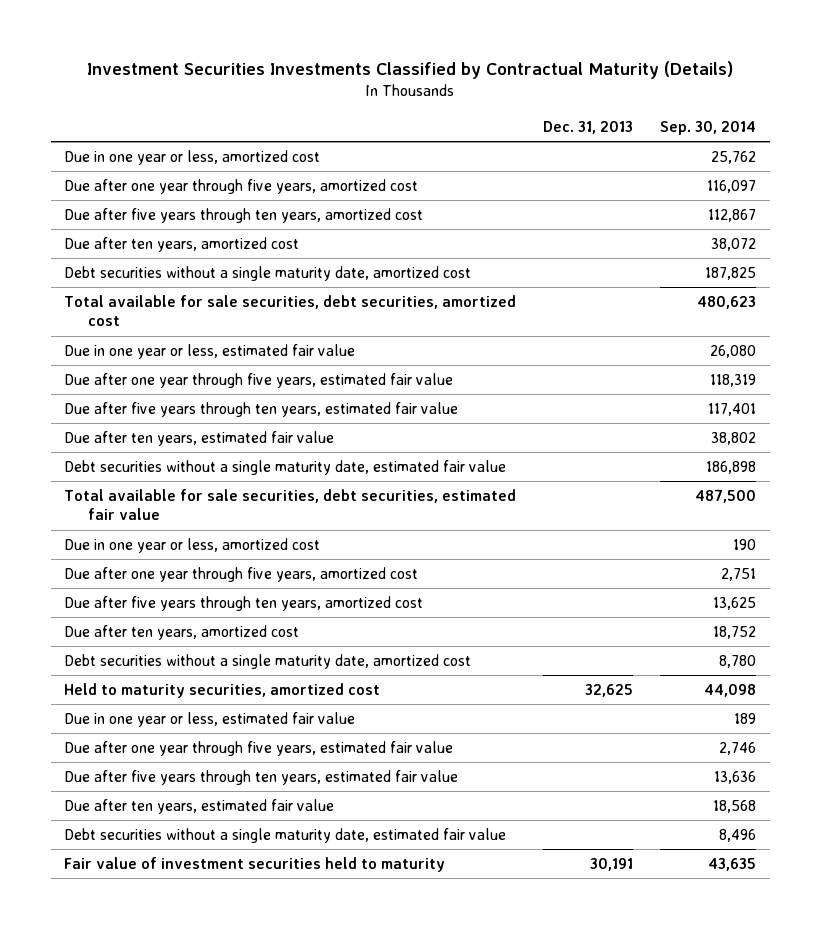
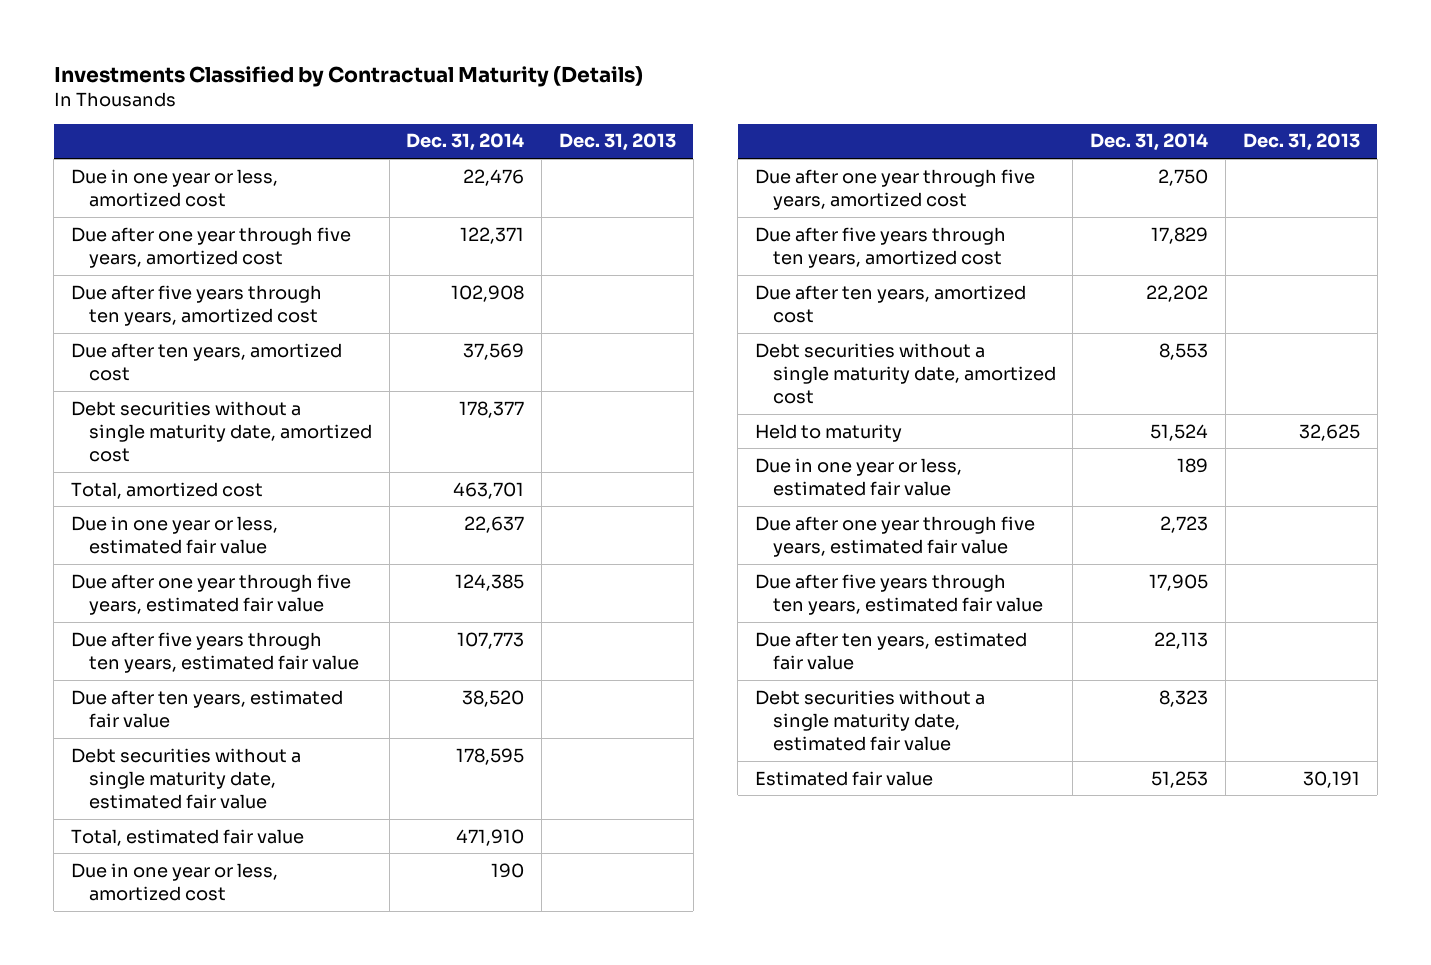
[87,61,734,80] Investment Securities Investments Classified by Contractual Maturity (Details) -> [53,65,643,87] Investments Classified by Contractual Maturity (Details)
[660,121,757,136] Sep. 30, 2014 -> none
none -> [406,133,525,152] Dec. 31, 2014
[64,294,517,327] Total available for sale securities, debt securities, amortized cost -> [71,481,264,499] Total, amortized cost
[64,488,517,521] Total available for sale securities, debt securities, estimated fair value -> [71,828,305,846] Total, estimated fair value
[64,682,381,698] Held to maturity securities, amortized cost -> [755,423,903,442] Held to maturity
[64,856,446,872] Fair value of investment securities held to maturity -> [755,770,934,786] Estimated fair value

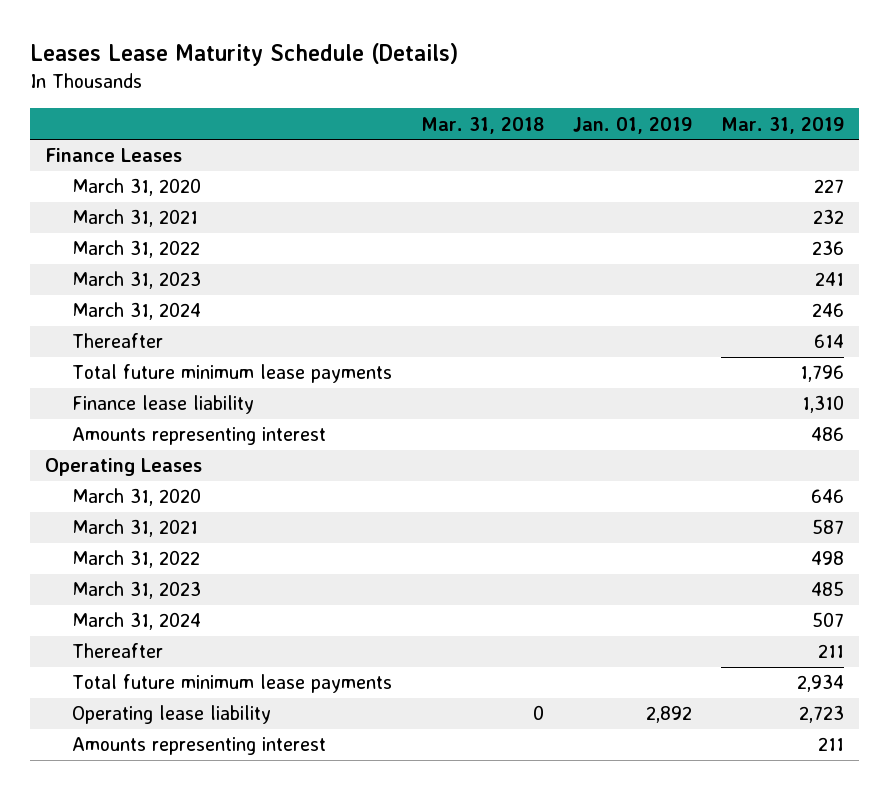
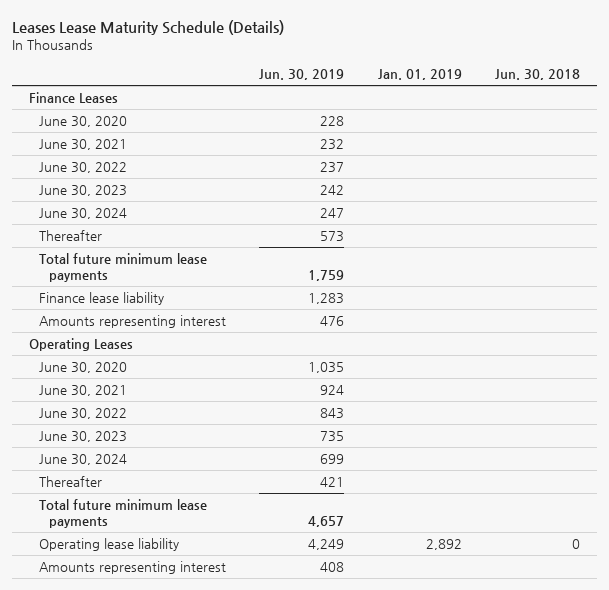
[421,116,545,134] Mar. 31, 2018 -> none
[721,116,845,134] Mar. 31, 2019 -> none
none -> [259,69,345,81] Jun. 30, 2019
none -> [495,69,581,81] Jun. 30, 2018
[72,178,202,197] March 31, 2020 -> [38,115,127,127] June 30, 2020
[72,209,199,228] March 31, 2021 -> [38,138,127,150] June 30, 2021
[72,240,201,259] March 31, 2022 -> [38,161,127,173] June 30, 2022
[72,271,202,290] March 31, 2023 -> [38,184,127,196] June 30, 2023
[72,302,202,321] March 31, 2024 -> [38,207,127,219] June 30, 2024
[72,488,202,507] March 31, 2020 -> [38,361,127,373] June 30, 2020
[72,519,199,538] March 31, 2021 -> [38,384,127,396] June 30, 2021
[72,550,201,569] March 31, 2022 -> [38,407,127,419] June 30, 2022
[72,581,202,600] March 31, 2023 -> [38,430,127,442] June 30, 2023
[72,612,202,631] March 31, 2024 -> [38,453,127,465] June 30, 2024

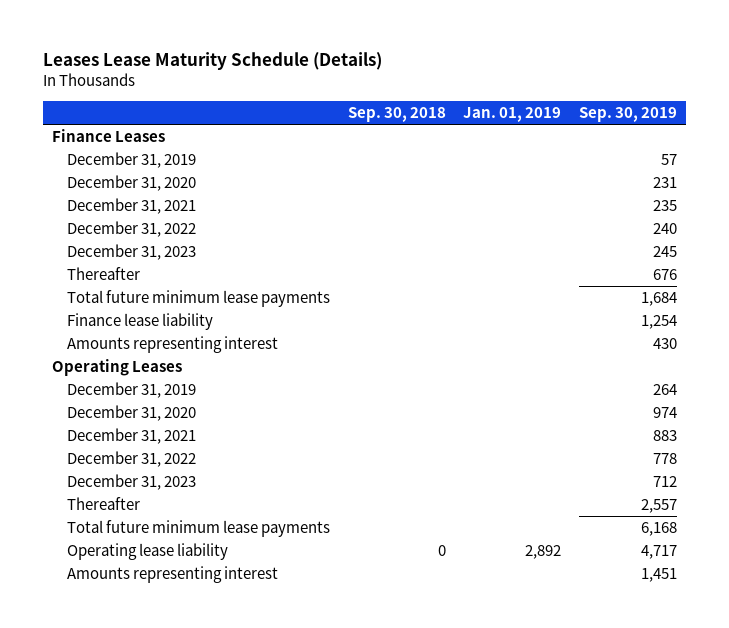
[259,69,345,81] Jun. 30, 2019 -> none
[495,69,581,81] Jun. 30, 2018 -> none
none -> [347,107,446,123] Sep. 30, 2018
none -> [578,107,677,123] Sep. 30, 2019
[38,115,127,127] June 30, 2020 -> [67,151,197,168] December 31, 2019
[38,138,127,150] June 30, 2021 -> [67,174,197,191] December 31, 2020
[38,161,127,173] June 30, 2022 -> [67,197,197,214] December 31, 2021
[38,184,127,196] June 30, 2023 -> [67,220,197,237] December 31, 2022
[38,207,127,219] June 30, 2024 -> [67,243,197,260] December 31, 2023
[38,361,127,373] June 30, 2020 -> [67,381,197,398] December 31, 2019
[38,384,127,396] June 30, 2021 -> [67,404,197,421] December 31, 2020
[38,407,127,419] June 30, 2022 -> [67,427,197,444] December 31, 2021
[38,430,127,442] June 30, 2023 -> [67,450,197,467] December 31, 2022
[38,453,127,465] June 30, 2024 -> [67,473,197,490] December 31, 2023

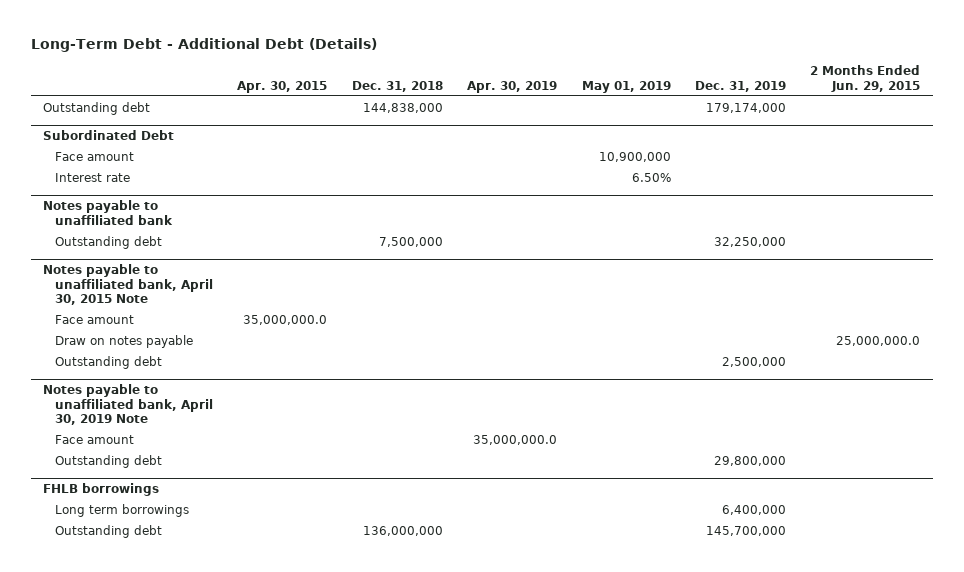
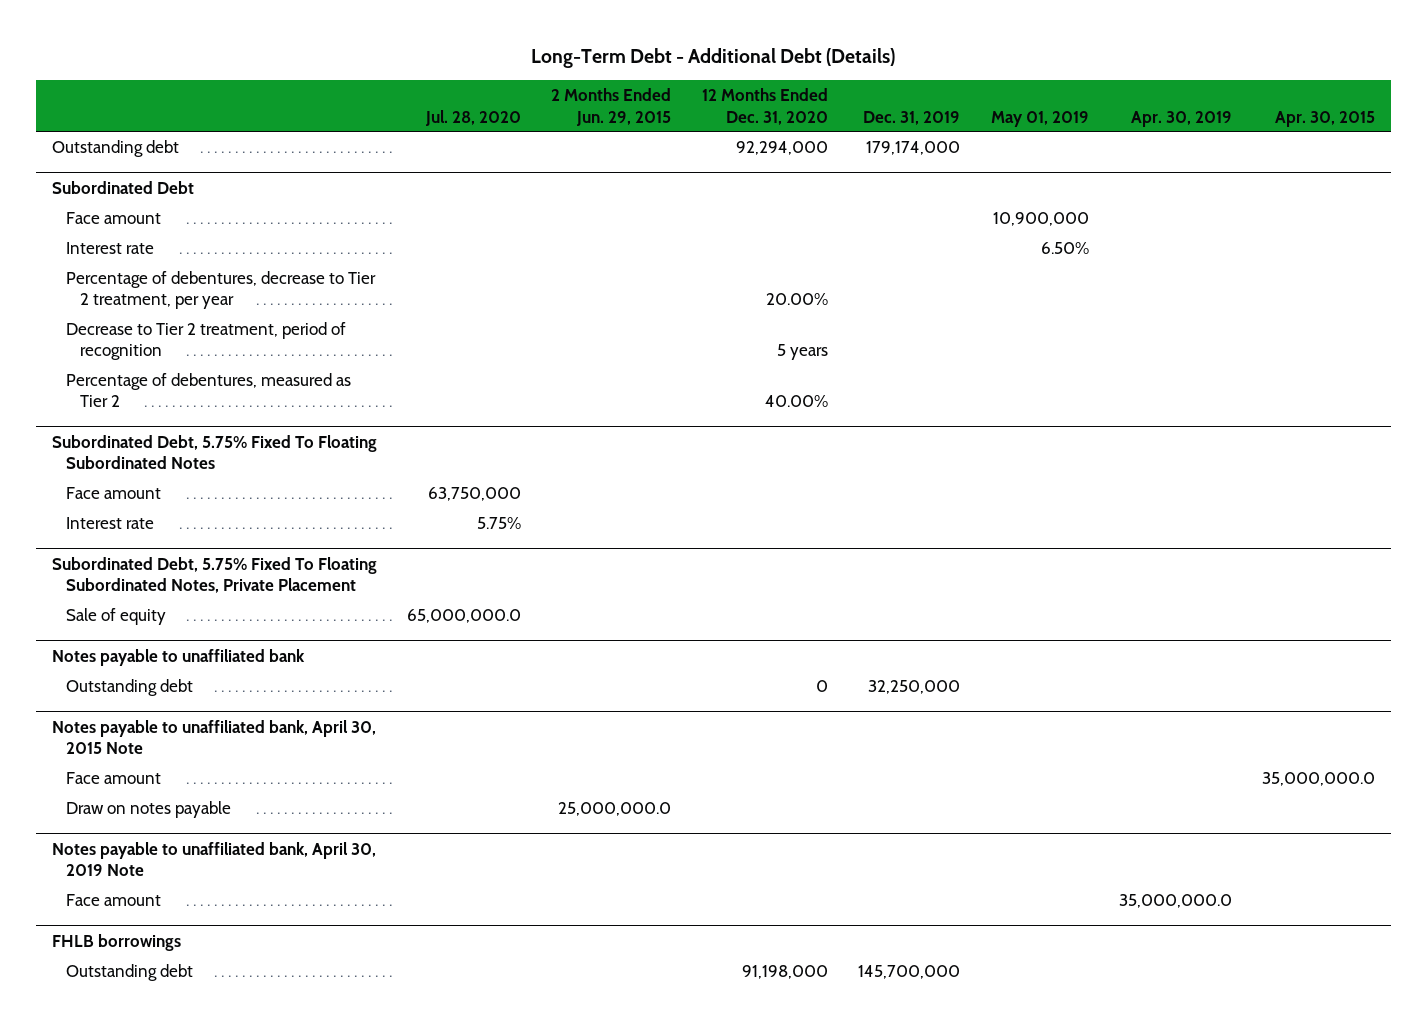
[351,80,443,92] Dec. 31, 2018 -> none
none -> [424,109,521,126] Jul. 28, 2020
none -> [701,88,828,125] 12 Months Ended Dec. 31, 2020
none -> [66,270,377,310] Percentage of debentures, decrease to Tier 2 treatment, per year
none -> [66,321,347,361] Decrease to Tier 2 treatment, period of recognition
none -> [66,372,352,408] Percentage of debentures, measured as Tier 2
none -> [51,434,377,470] Subordinated Debt, 5.75% Fixed To Floating Subordinated Notes
none -> [66,486,162,499] Face amount
none -> [66,516,155,529] Interest rate
none -> [51,556,377,594] Subordinated Debt, 5.75% Fixed To Floating Subordinated Notes, Private Placement
none -> [66,607,167,625] Sale of equity
[55,355,163,369] Outstanding debt -> none
[55,454,163,468] Outstanding debt -> none
[55,503,190,517] Long term borrowings -> none

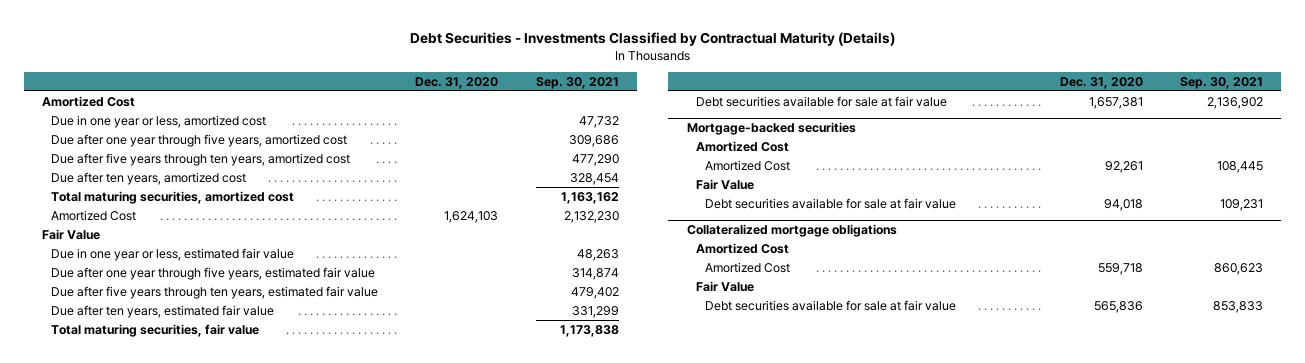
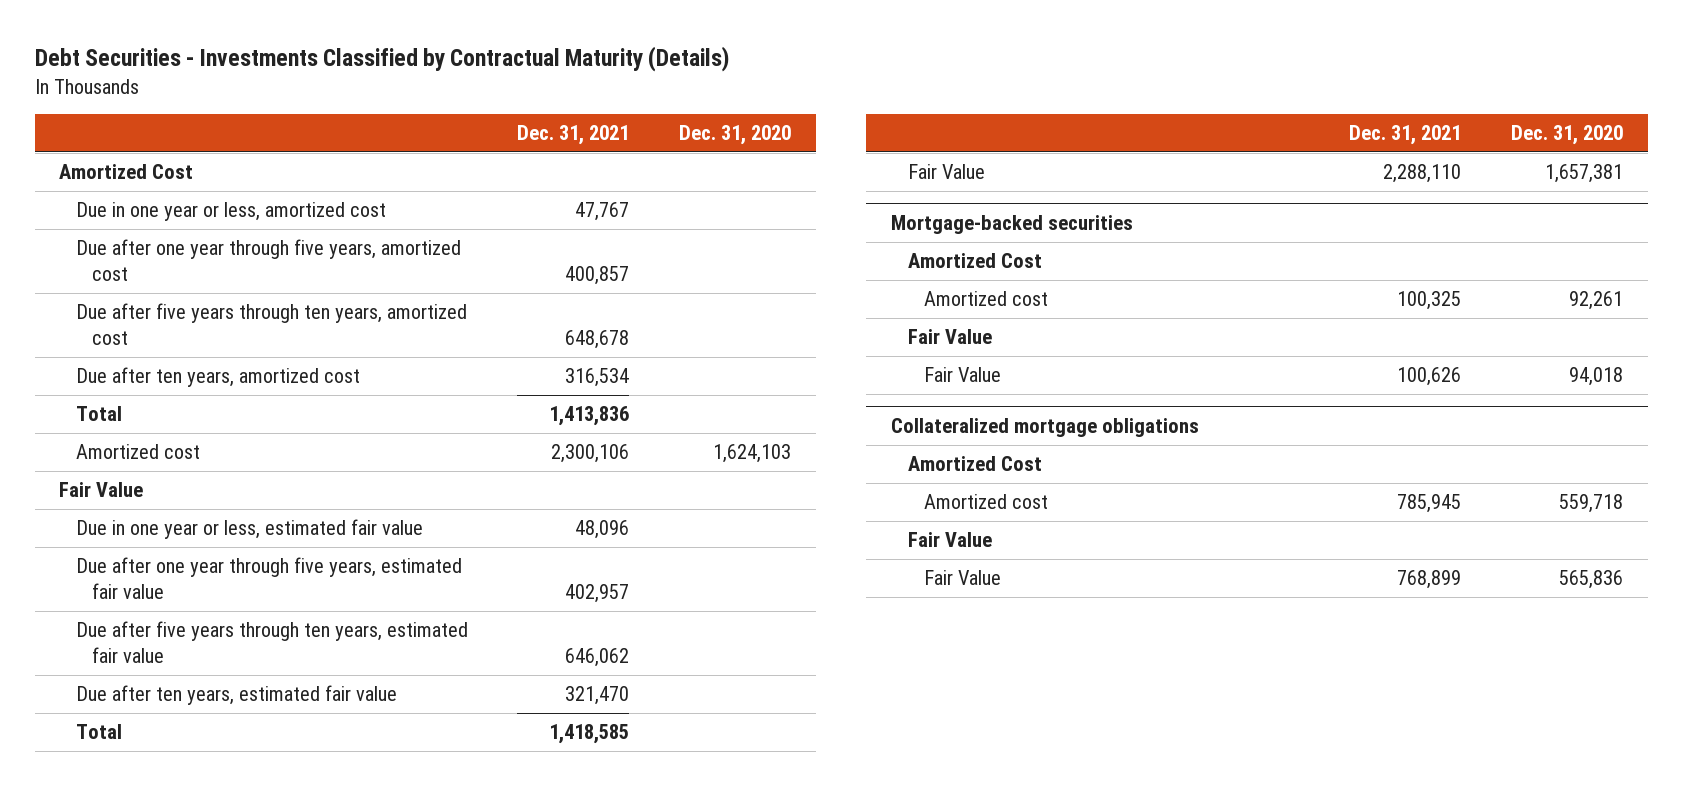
[535,76,619,89] Sep. 30, 2021 -> none
none -> [517,125,630,146] Dec. 31, 2021
[51,190,295,204] Total maturing securities, amortized cost -> [75,406,122,422] Total
[51,209,137,221] Amortized Cost -> [75,444,200,460] Amortized cost
[51,323,260,337] Total maturing securities, fair value -> [75,724,122,740] Total
[695,95,947,107] Debt securities available for sale at fair value -> [907,164,985,180] Fair Value
[704,159,790,171] Amortized Cost -> [924,291,1049,307] Amortized cost
[704,197,956,209] Debt securities available for sale at fair value -> [924,367,1002,383] Fair Value
[704,261,790,273] Amortized Cost -> [924,494,1049,510] Amortized cost
[704,299,956,311] Debt securities available for sale at fair value -> [924,570,1002,586] Fair Value

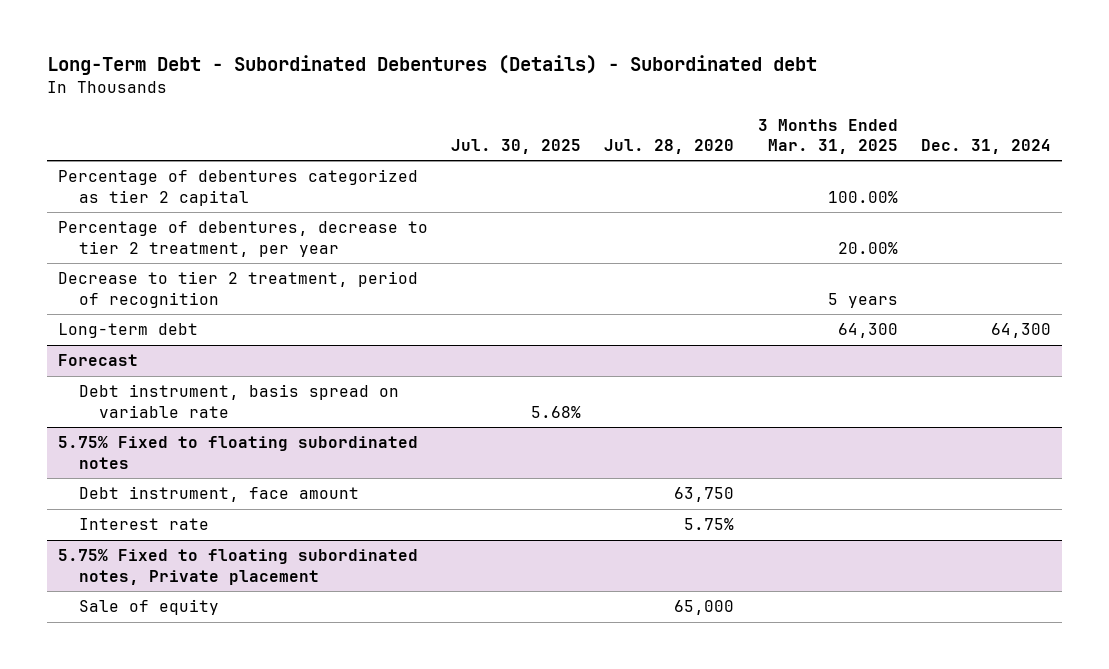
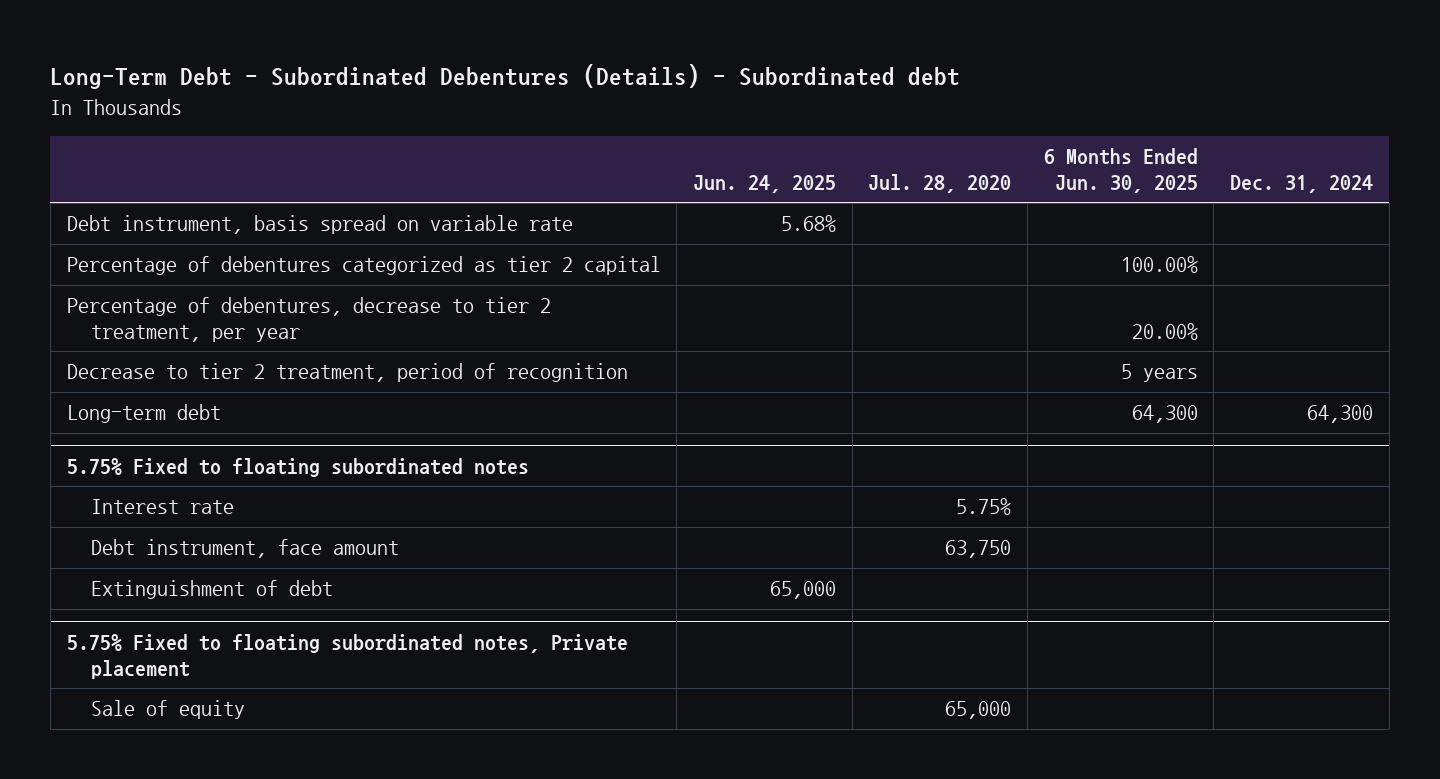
[451,138,582,154] Jul. 30, 2025 -> none
[757,118,898,154] 3 Months Ended Mar. 31, 2025 -> none
none -> [692,174,836,193] Jun. 24, 2025
none -> [1043,148,1198,193] 6 Months Ended Jun. 30, 2025
none -> [66,215,573,235] Debt instrument, basis spread on variable rate
[58,354,139,367] Forecast -> none
[78,384,399,418] Debt instrument, basis spread on variable rate -> none
[78,486,359,503] Debt instrument, face amount -> [91,539,400,559] Debt instrument, face amount
none -> [91,580,334,600] Extinguishment of debt

